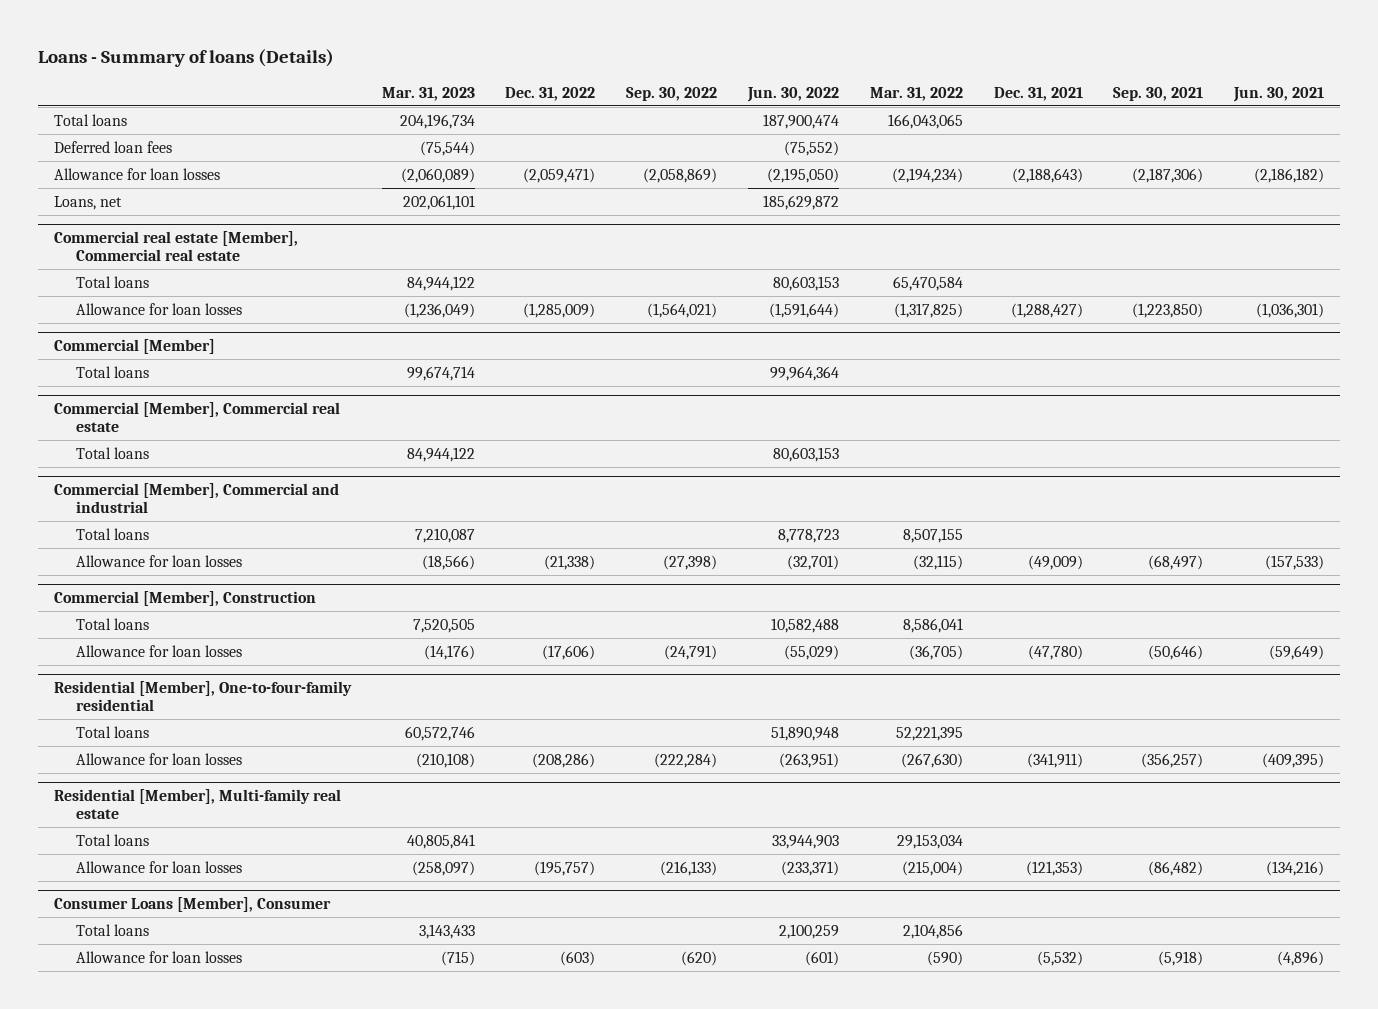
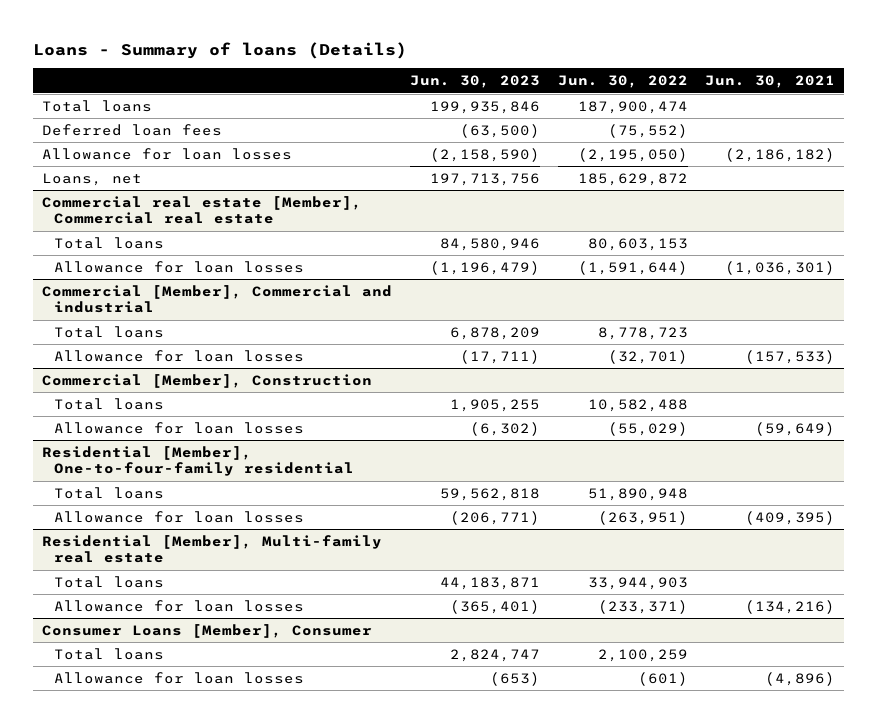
[381,86,475,101] Mar. 31, 2023 -> none
[505,86,596,101] Dec. 31, 2022 -> none
[626,86,718,101] Sep. 30, 2022 -> none
[869,86,963,101] Mar. 31, 2022 -> none
[993,86,1083,101] Dec. 31, 2021 -> none
[1113,86,1204,101] Sep. 30, 2021 -> none
none -> [409,75,540,89] Jun. 30, 2023
[53,338,215,354] Commercial [Member] -> none
[75,365,149,378] Total loans -> none
[53,401,340,433] Commercial [Member], Commercial real estate -> none
[75,446,149,459] Total loans -> none

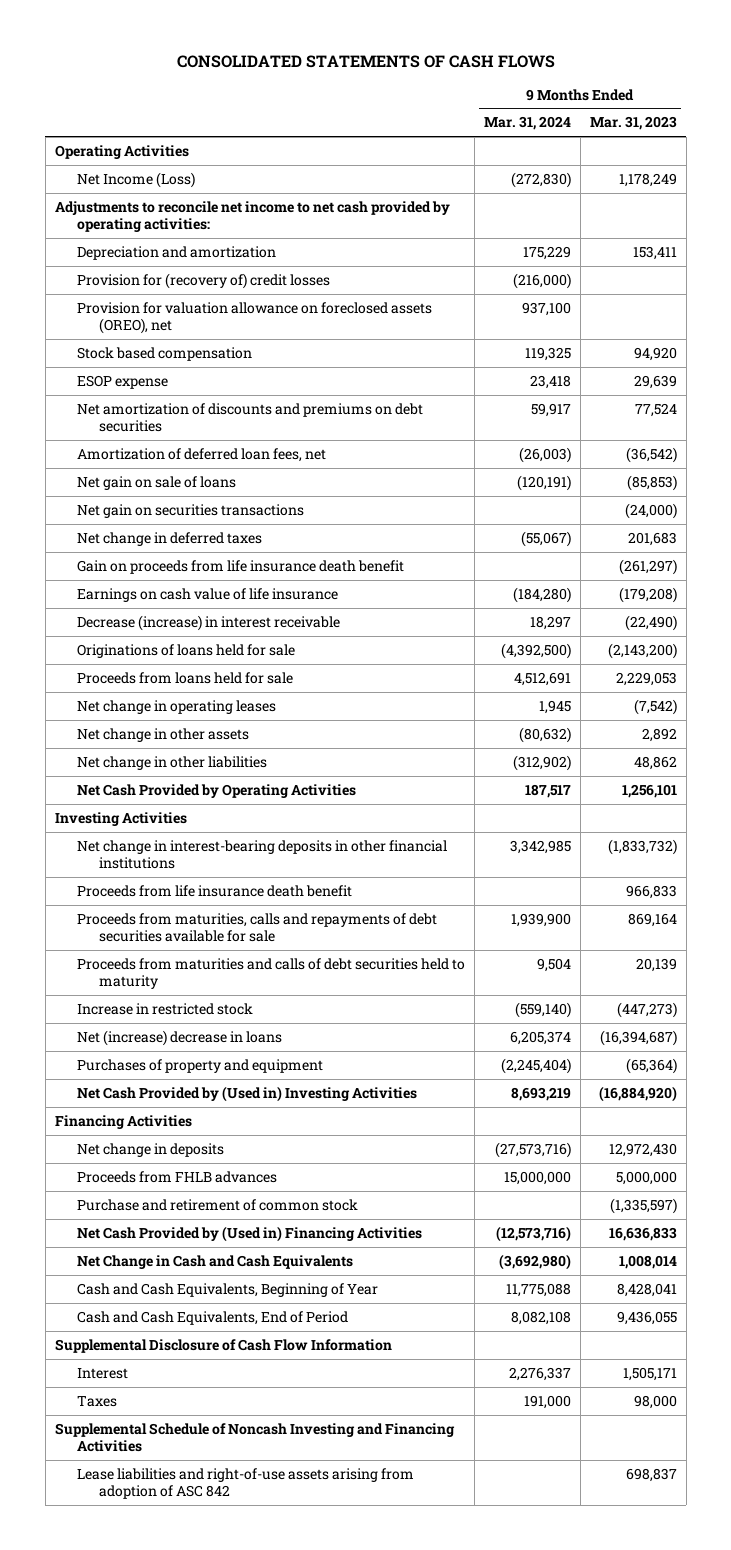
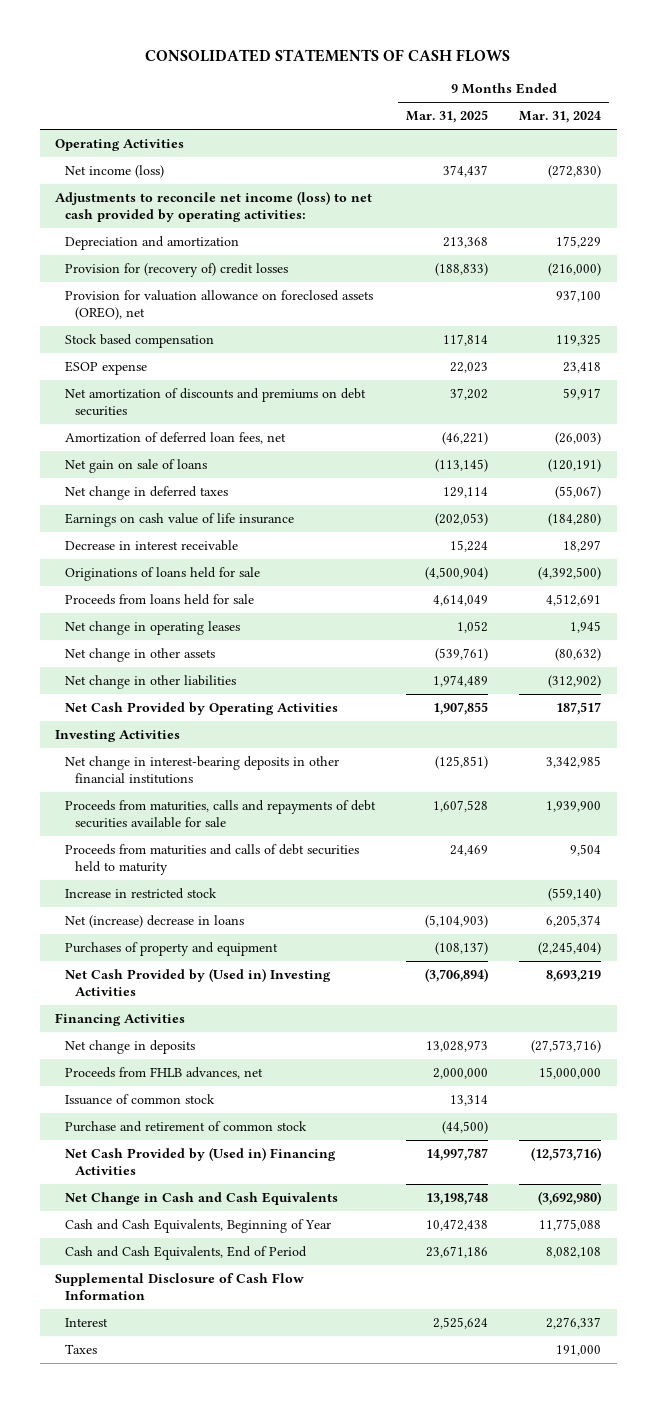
[589,116,677,131] Mar. 31, 2023 -> none
none -> [406,110,489,124] Mar. 31, 2025
[76,171,195,188] Net Income (Loss) -> [65,165,165,179] Net income (loss)
[54,200,450,232] Adjustments to reconcile net income to net cash provided by operating activities: -> [55,191,373,223] Adjustments to reconcile net income (loss) to net cash provided by operating activities:
[76,503,304,518] Net gain on securities transactions -> none
[76,559,404,574] Gain on proceeds from life insurance death benefit -> none
[76,614,340,631] Decrease (increase) in interest receivable -> [65,540,239,552] Decrease in interest receivable
[76,884,352,897] Proceeds from life insurance death benefit -> none
[76,1170,277,1183] Proceeds from FHLB advances -> [65,1067,264,1080] Proceeds from FHLB advances, net
none -> [65,1094,216,1106] Issuance of common stock
[54,1422,455,1452] Supplemental Schedule of Noncash Investing and Financing Activities -> none
[76,1467,414,1499] Lease liabilities and right-of-use assets arising from adoption of ASC 842 -> none

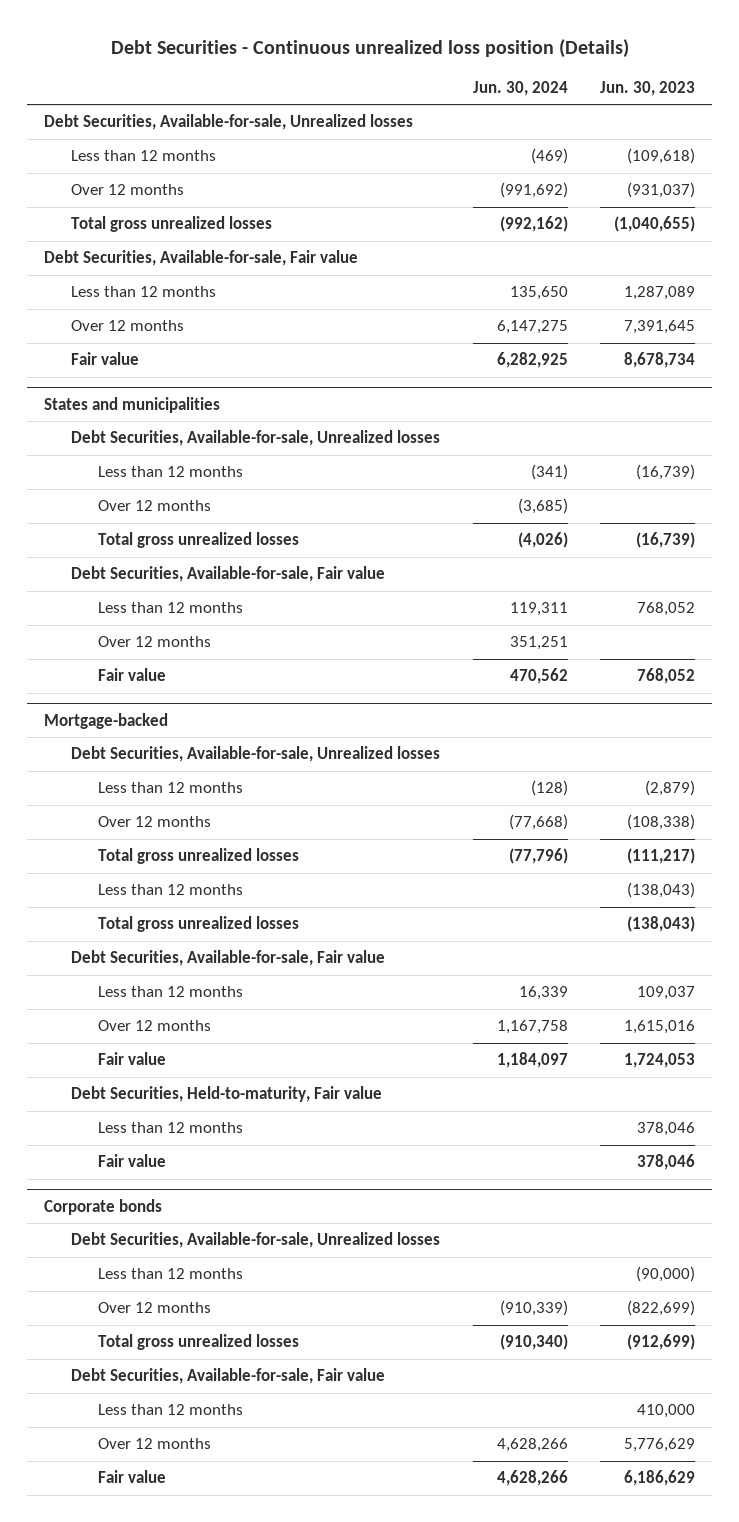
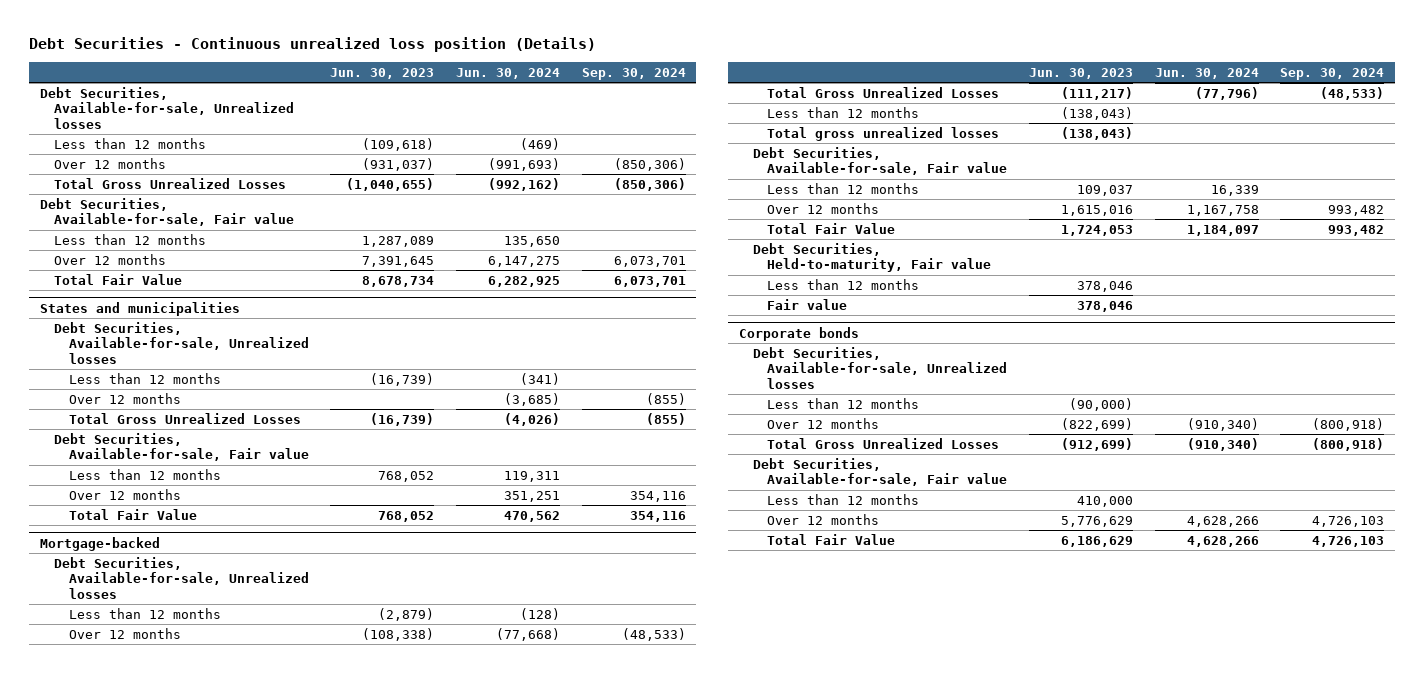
none -> [581,67,686,80] Sep. 30, 2024
[499,182,568,199] (991,692) -> [487,157,560,171] (991,693)
[70,216,272,233] Total gross unrealized losses -> [54,177,287,189] Total Gross Unrealized Losses
[70,352,139,366] Fair value -> [54,273,183,285] Total Fair Value
[97,532,299,549] Total gross unrealized losses -> [68,412,301,424] Total Gross Unrealized Losses
[97,668,166,682] Fair value -> [68,508,197,520] Total Fair Value
[97,848,299,865] Total gross unrealized losses -> [767,86,1000,98] Total Gross Unrealized Losses
[97,1052,166,1066] Fair value -> [767,222,896,234] Total Fair Value
[499,1300,568,1317] (910,339) -> [1186,417,1259,431] (910,340)
[97,1334,299,1351] Total gross unrealized losses -> [767,437,1000,449] Total Gross Unrealized Losses
[97,1470,166,1484] Fair value -> [767,533,896,545] Total Fair Value

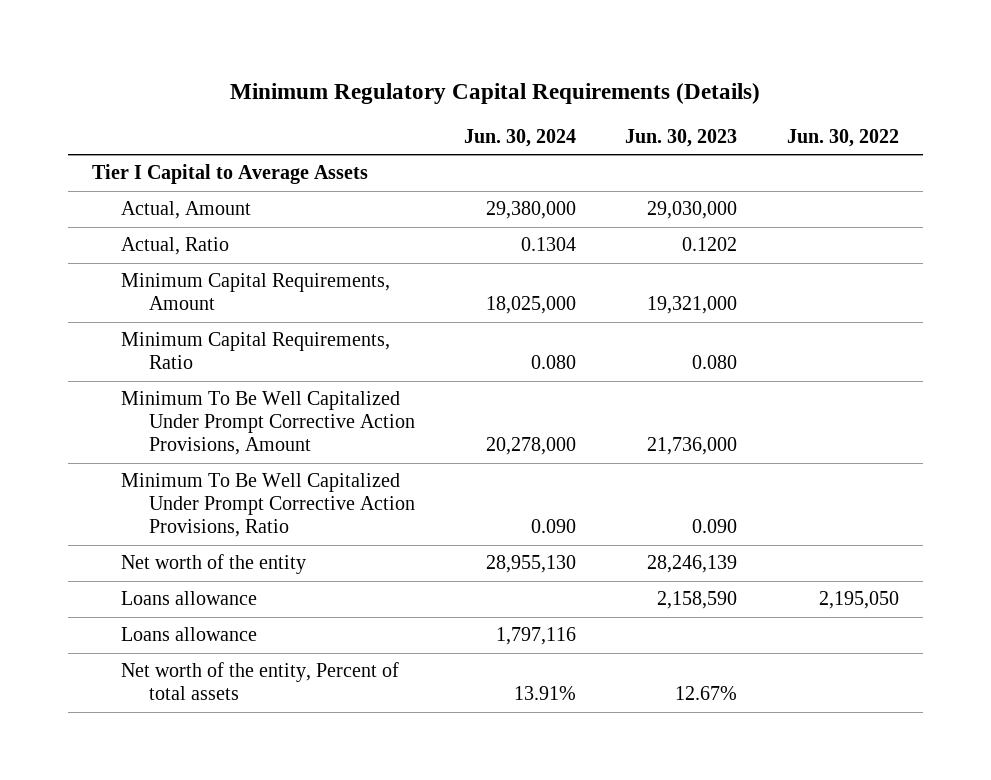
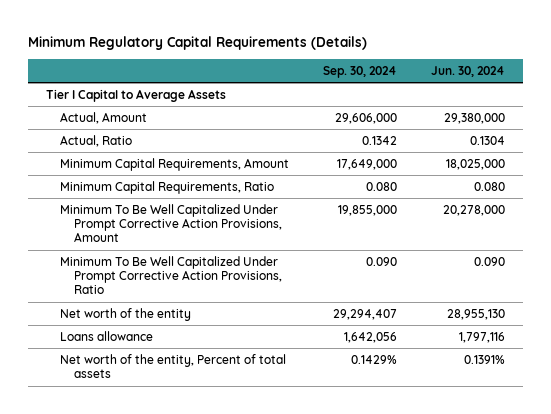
[625,128,738,147] Jun. 30, 2023 -> none
[786,128,899,147] Jun. 30, 2022 -> none
none -> [323,65,398,78] Sep. 30, 2024
[120,591,257,606] Loans allowance -> none
[514,686,577,701] 13.91% -> [464,354,506,364] 0.1391%

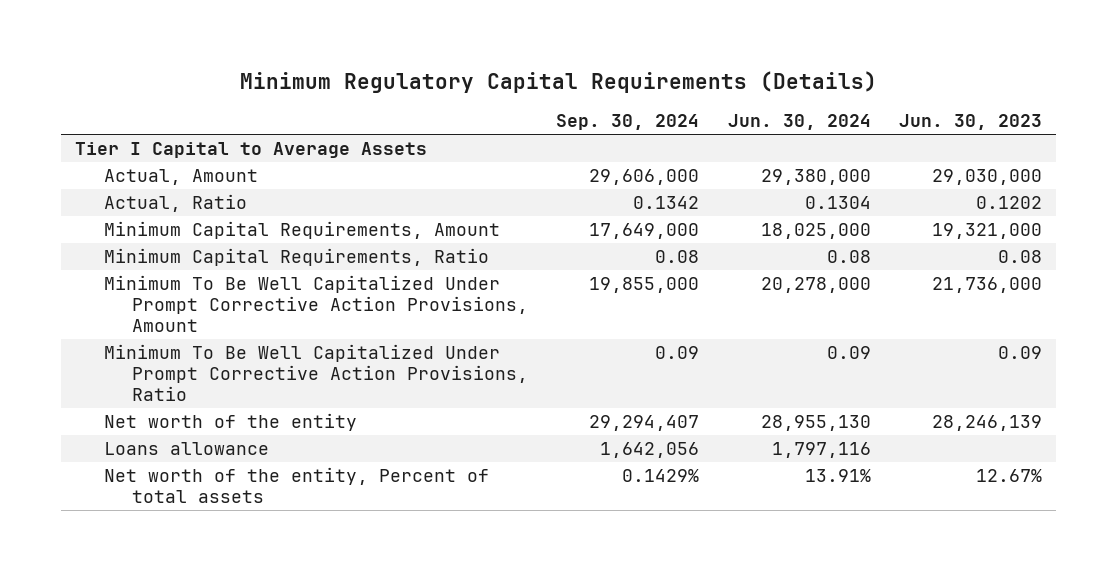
none -> [898,114,1042,131] Jun. 30, 2023
[366,181,398,191] 0.080 -> [655,250,700,264] 0.08
[474,181,506,191] 0.080 -> [826,250,871,264] 0.08
[366,256,398,266] 0.090 -> [655,346,700,360] 0.09
[474,256,506,266] 0.090 -> [826,346,871,360] 0.09
[464,354,506,364] 0.1391% -> [804,469,871,483] 13.91%

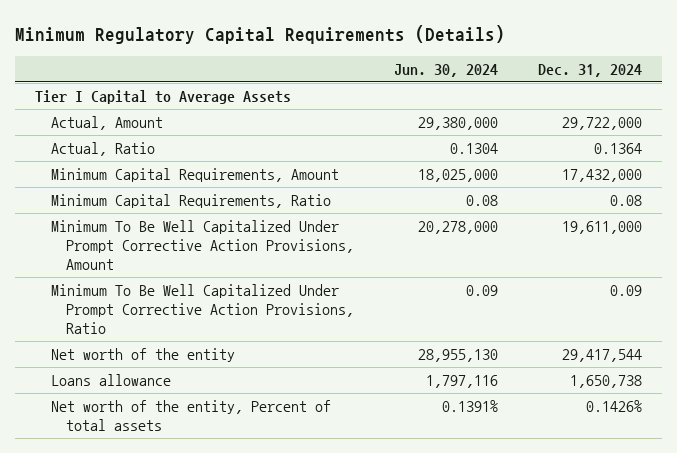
[556,114,700,131] Sep. 30, 2024 -> none
[898,114,1042,131] Jun. 30, 2023 -> none
none -> [537,64,642,78] Dec. 31, 2024
[804,469,871,483] 13.91% -> [442,400,499,413] 0.1391%

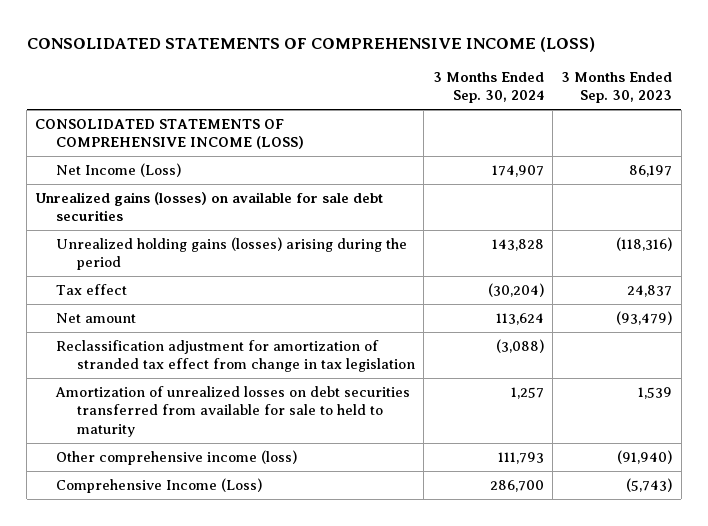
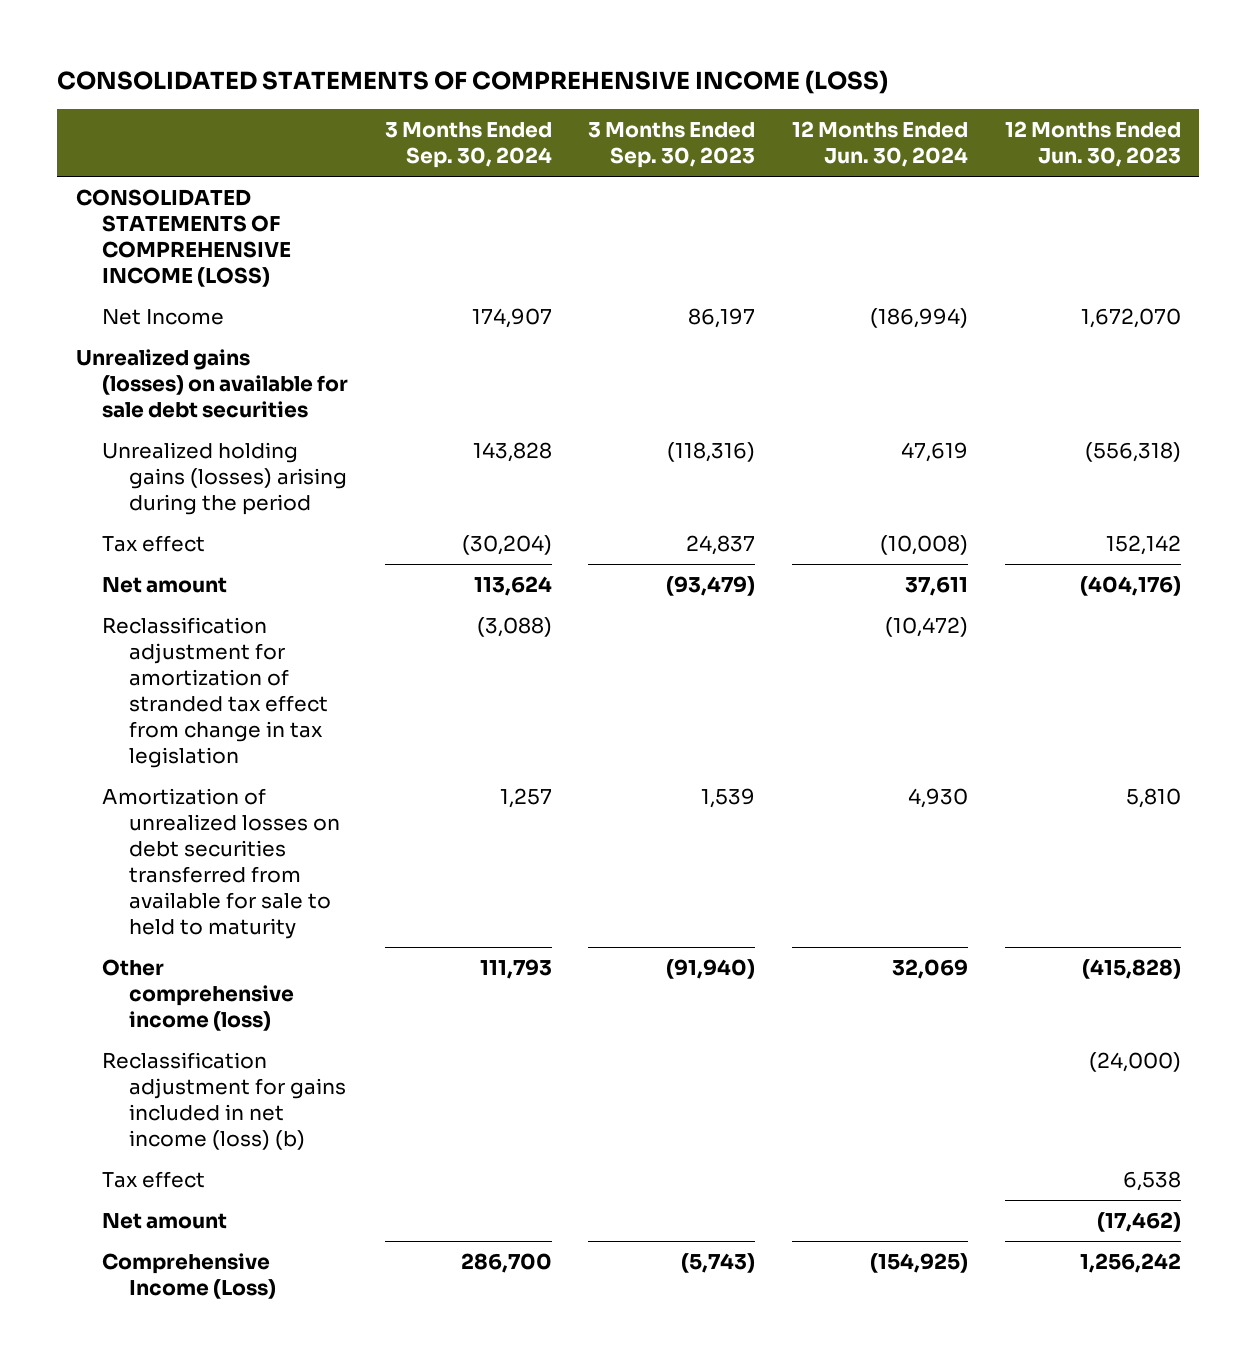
none -> [791,121,968,168] 12 Months Ended Jun. 30, 2024
none -> [1004,121,1181,168] 12 Months Ended Jun. 30, 2023
[56,162,182,177] Net Income (Loss) -> [102,308,225,325] Net Income
none -> [102,1051,346,1151] Reclassification adjustment for gains included in net income (loss) (b)
none -> [102,1170,206,1188] Tax effect
none -> [102,1212,228,1229] Net amount

